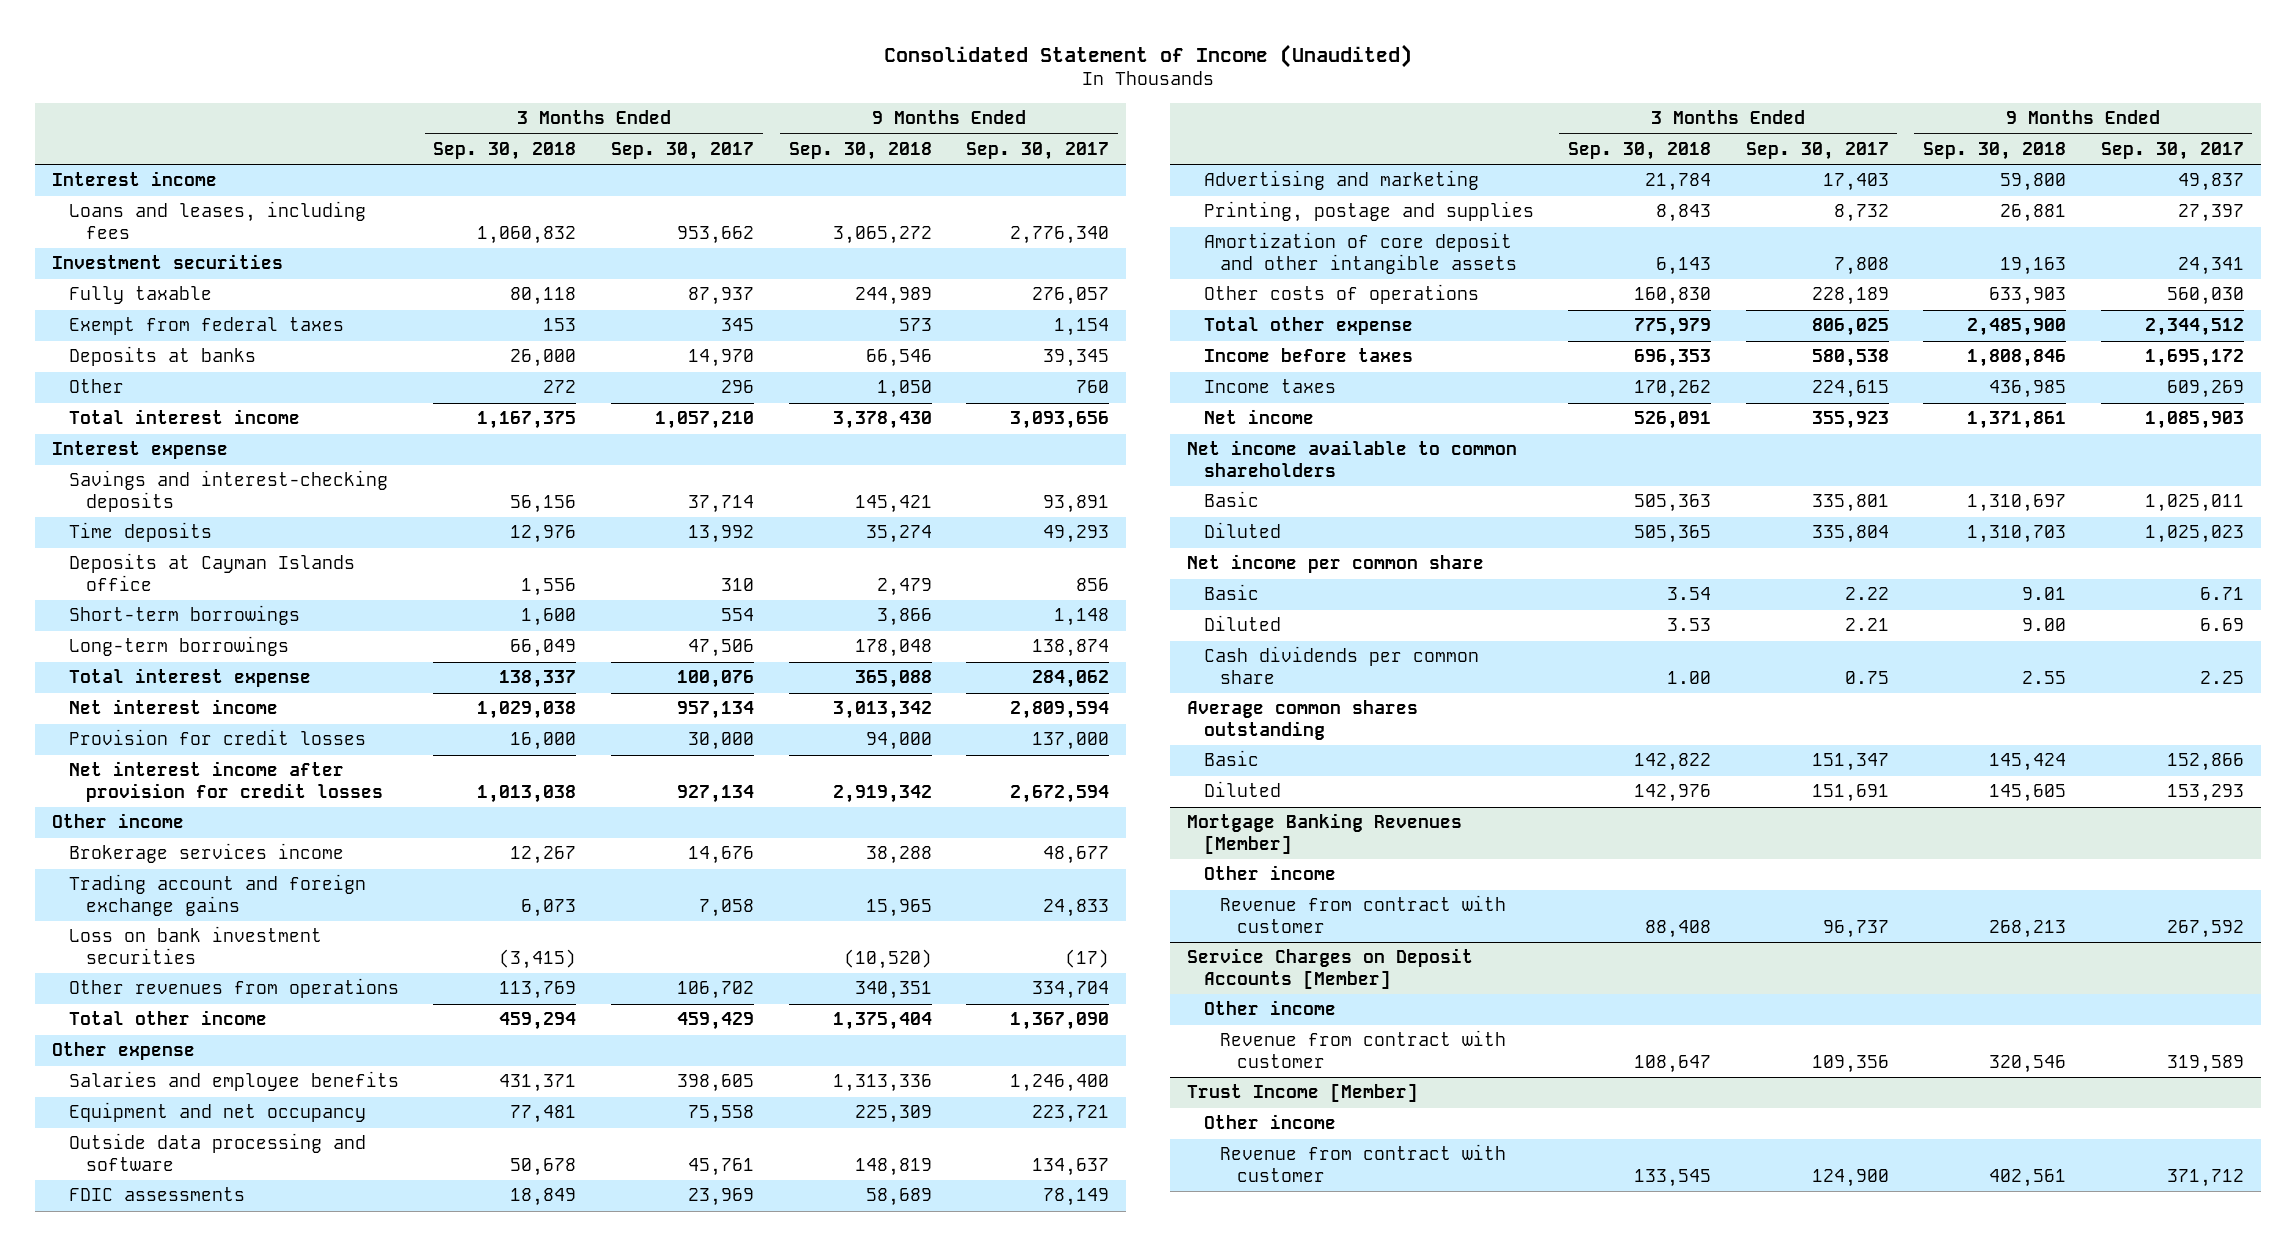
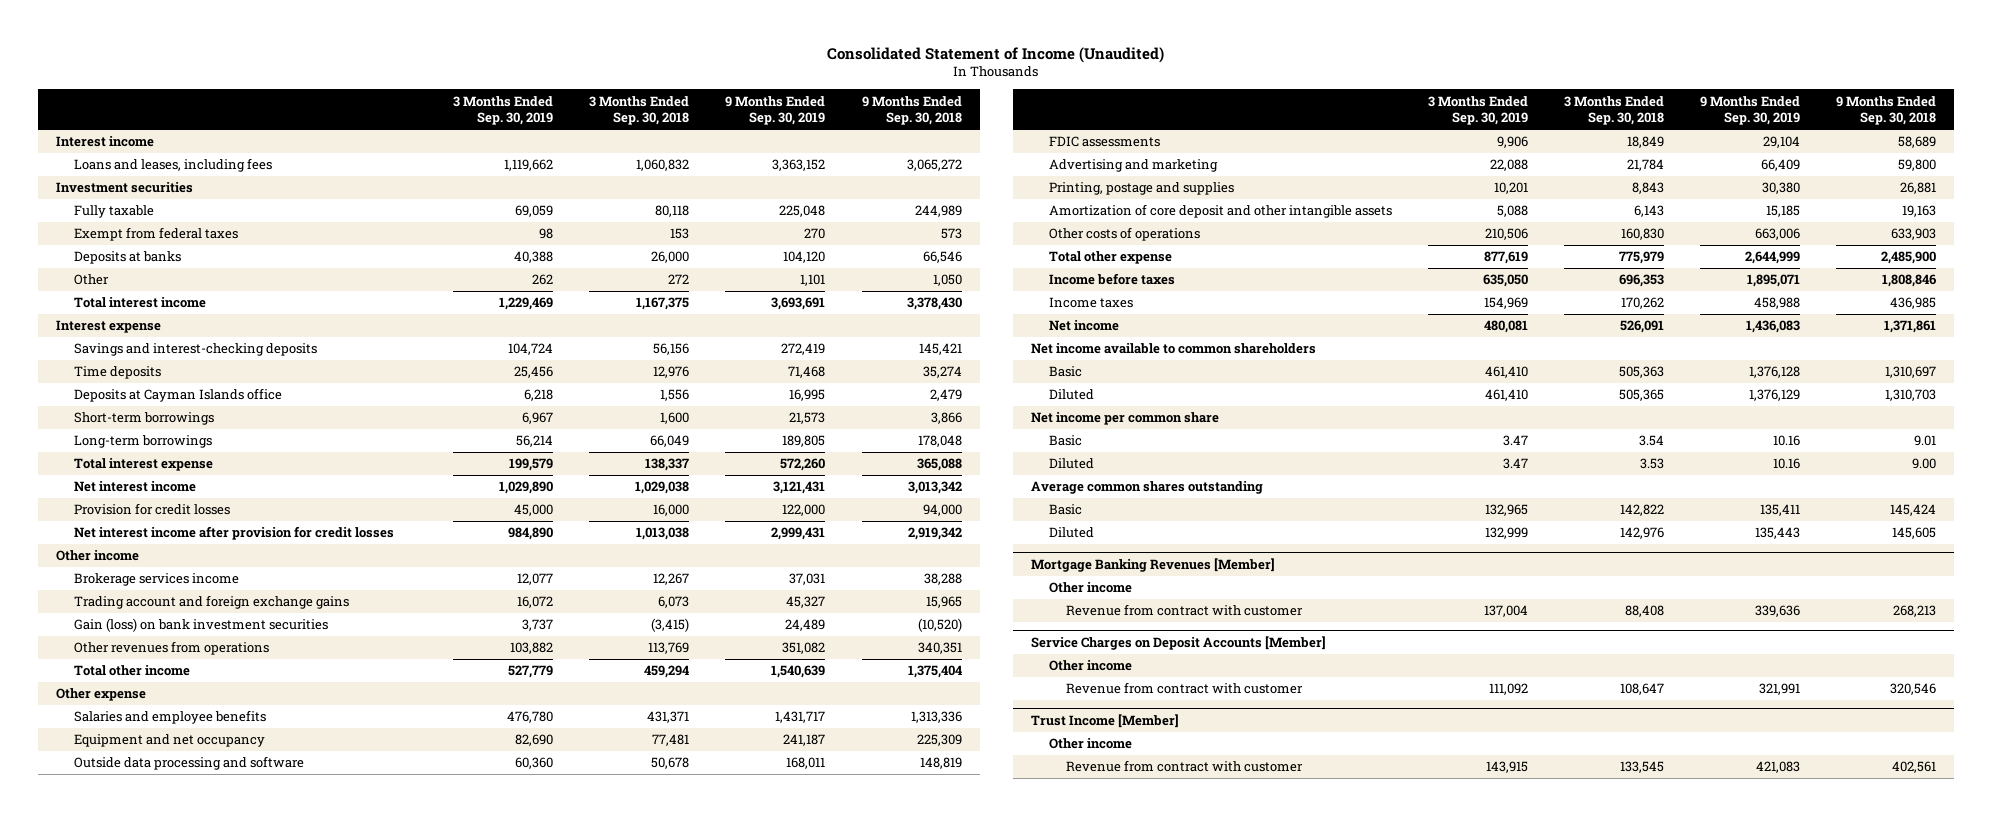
[611,142,755,161] Sep. 30, 2017 -> none
[966,142,1110,161] Sep. 30, 2017 -> none
none -> [453,95,554,126] 3 Months Ended Sep. 30, 2019
none -> [725,95,826,126] 9 Months Ended Sep. 30, 2019
[68,926,322,964] Loss on bank investment securities -> [74,618,329,633] Gain (loss) on bank investment securities
[1203,646,1479,684] Cash dividends per common share -> none

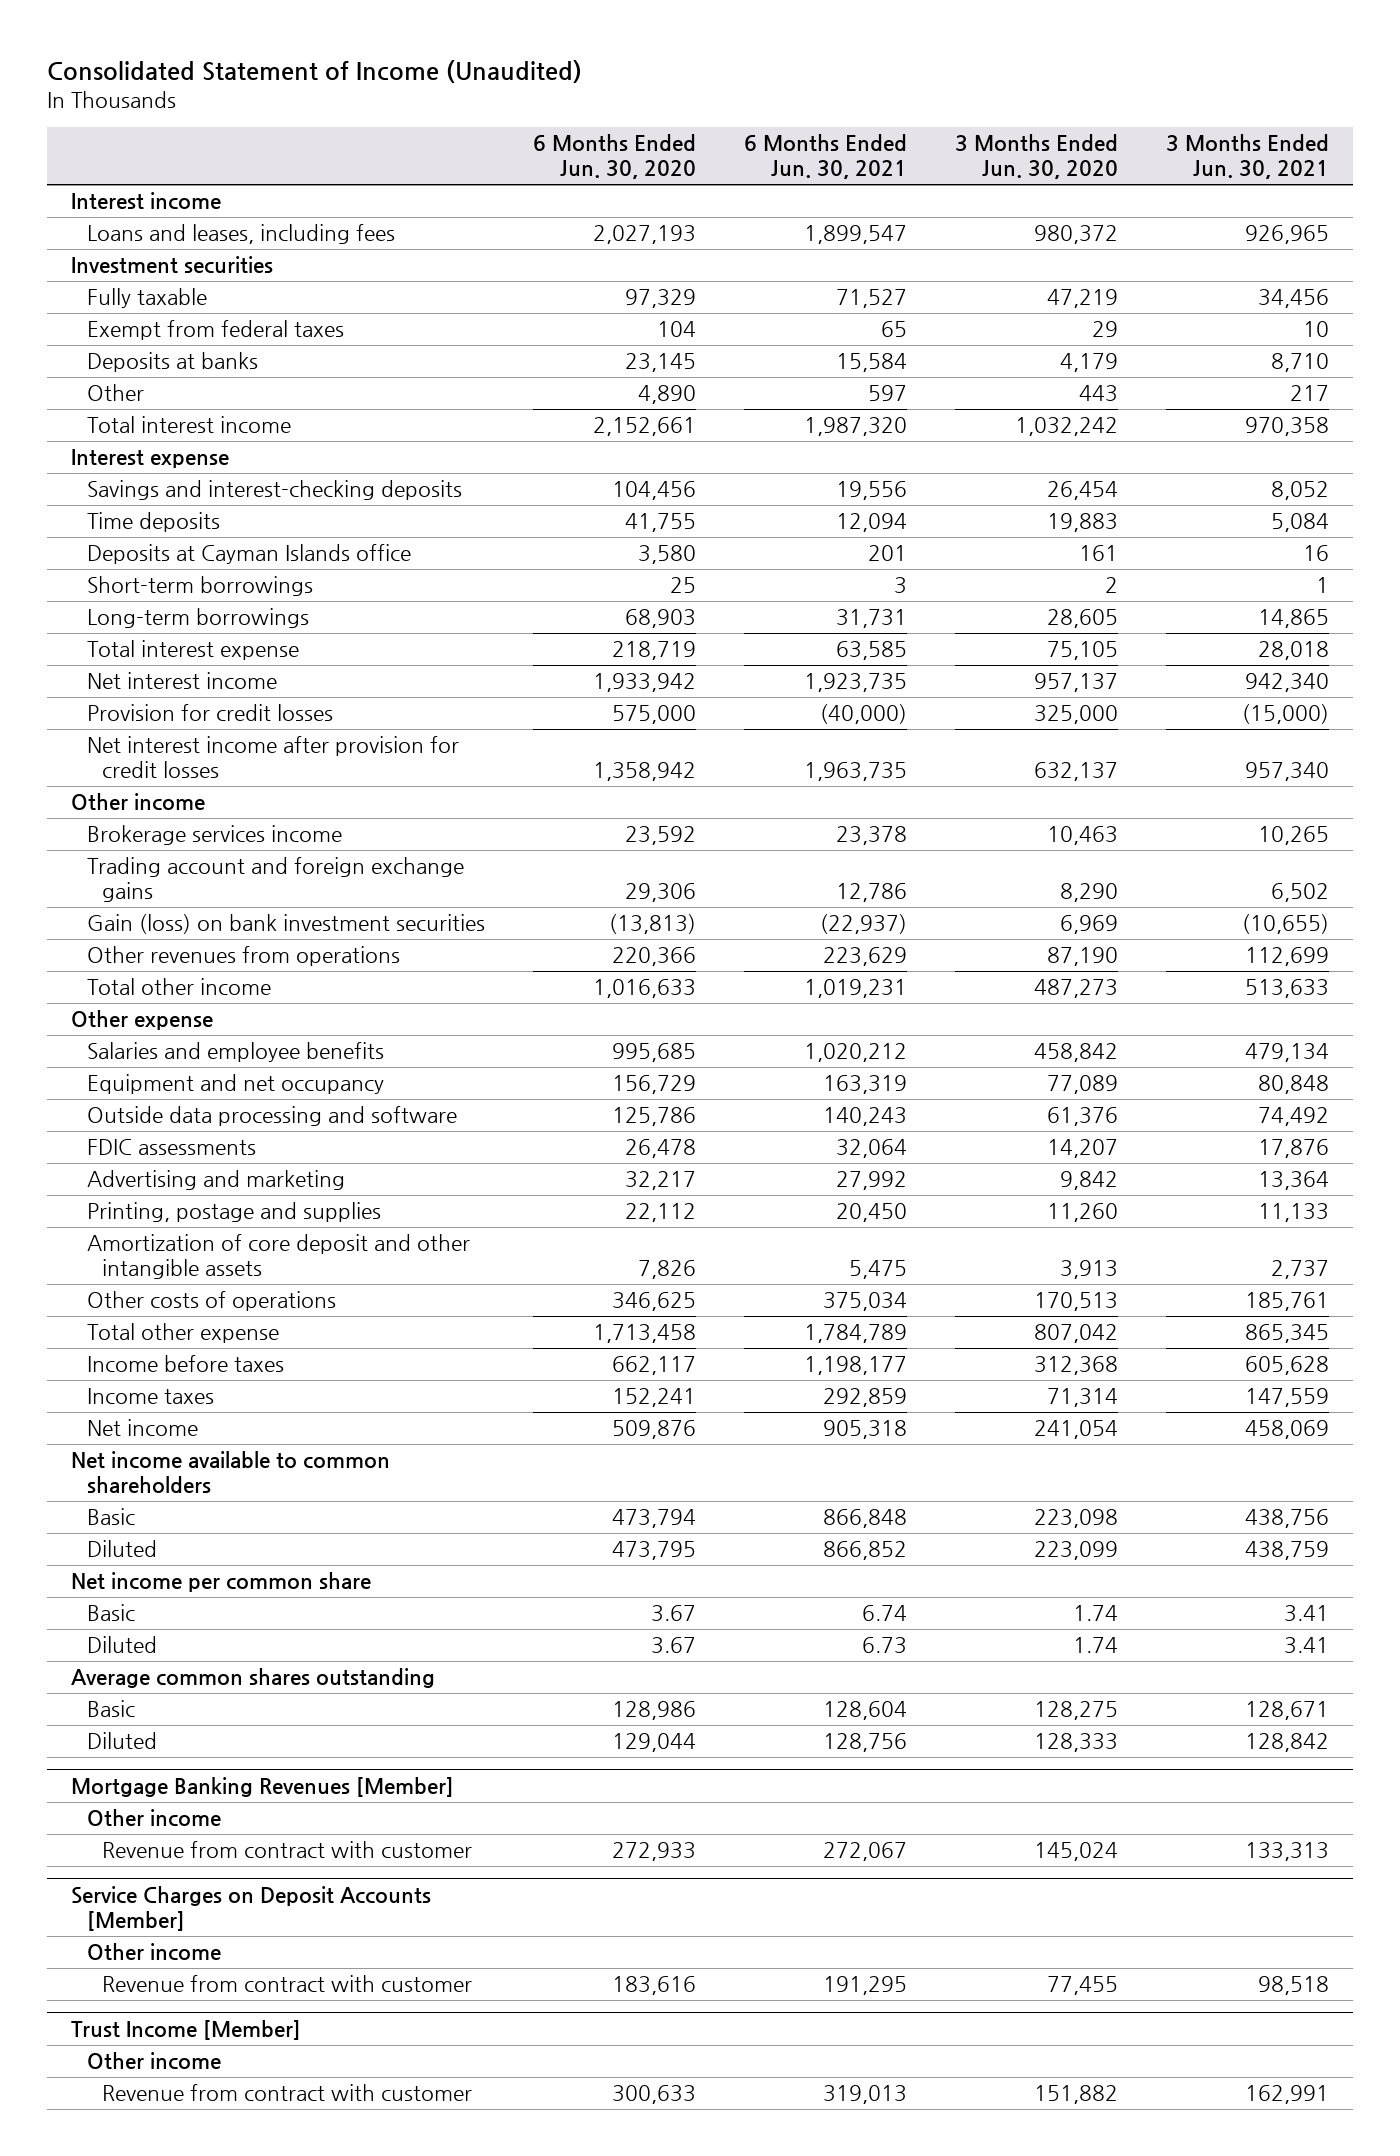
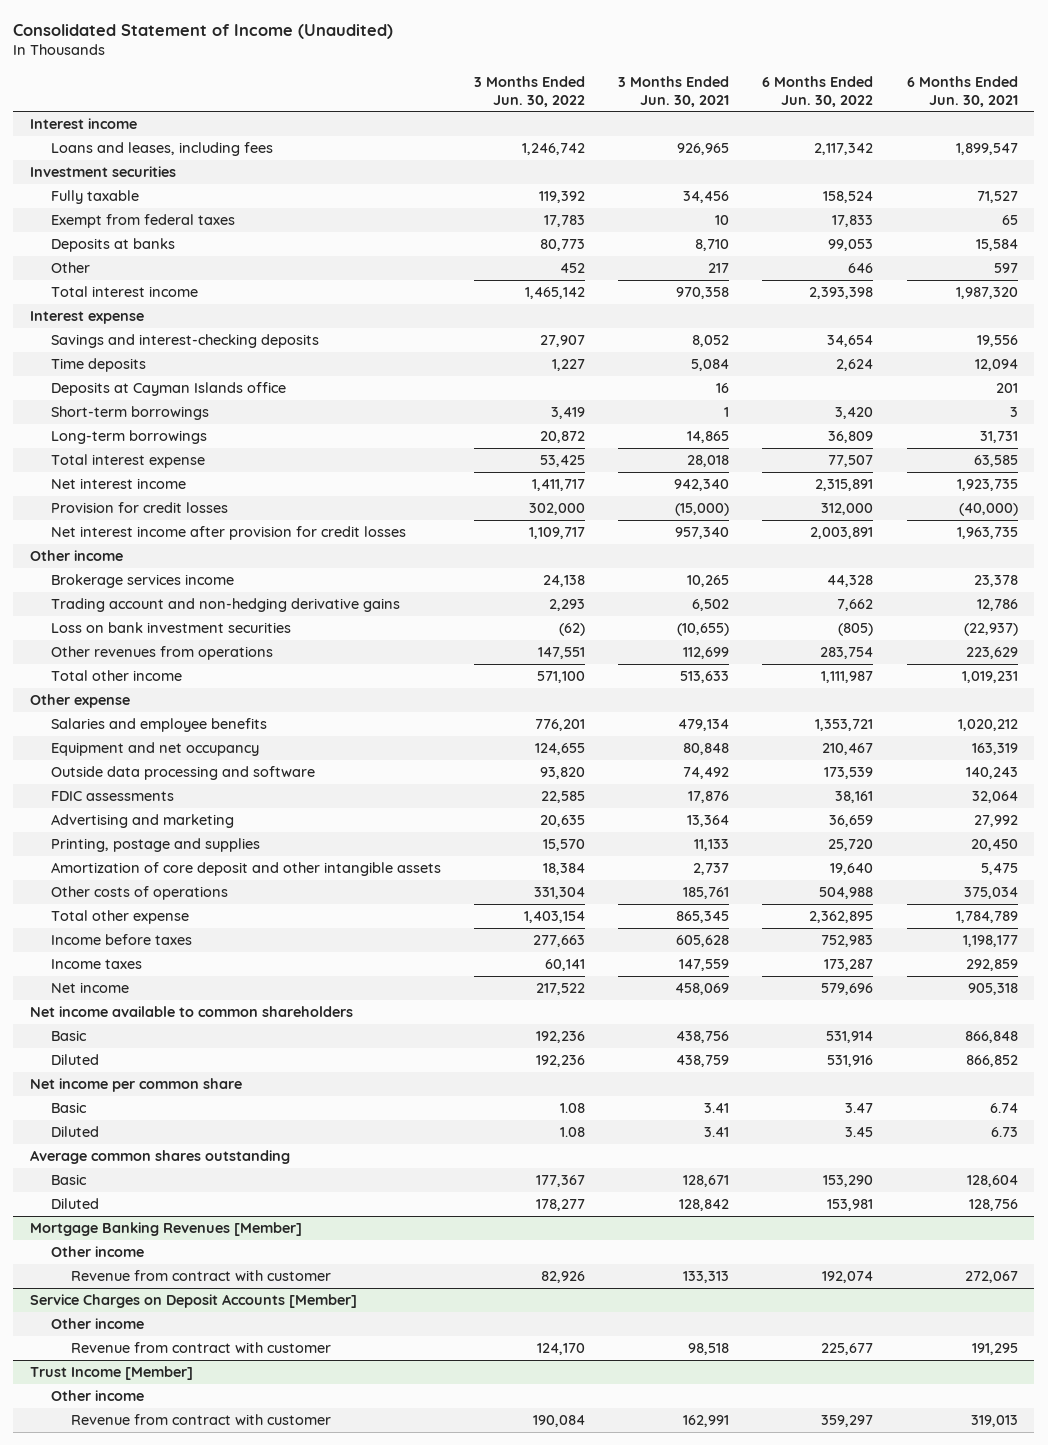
[532,134,696,180] 6 Months Ended Jun. 30, 2020 -> none
[954,134,1118,180] 3 Months Ended Jun. 30, 2020 -> none
none -> [473,75,585,107] 3 Months Ended Jun. 30, 2022
none -> [762,75,874,107] 6 Months Ended Jun. 30, 2022
[86,857,464,903] Trading account and foreign exchange gains -> [50,597,400,612] Trading account and non-hedging derivative gains
[86,914,485,935] Gain (loss) on bank investment securities -> [50,621,291,633] Loss on bank investment securities

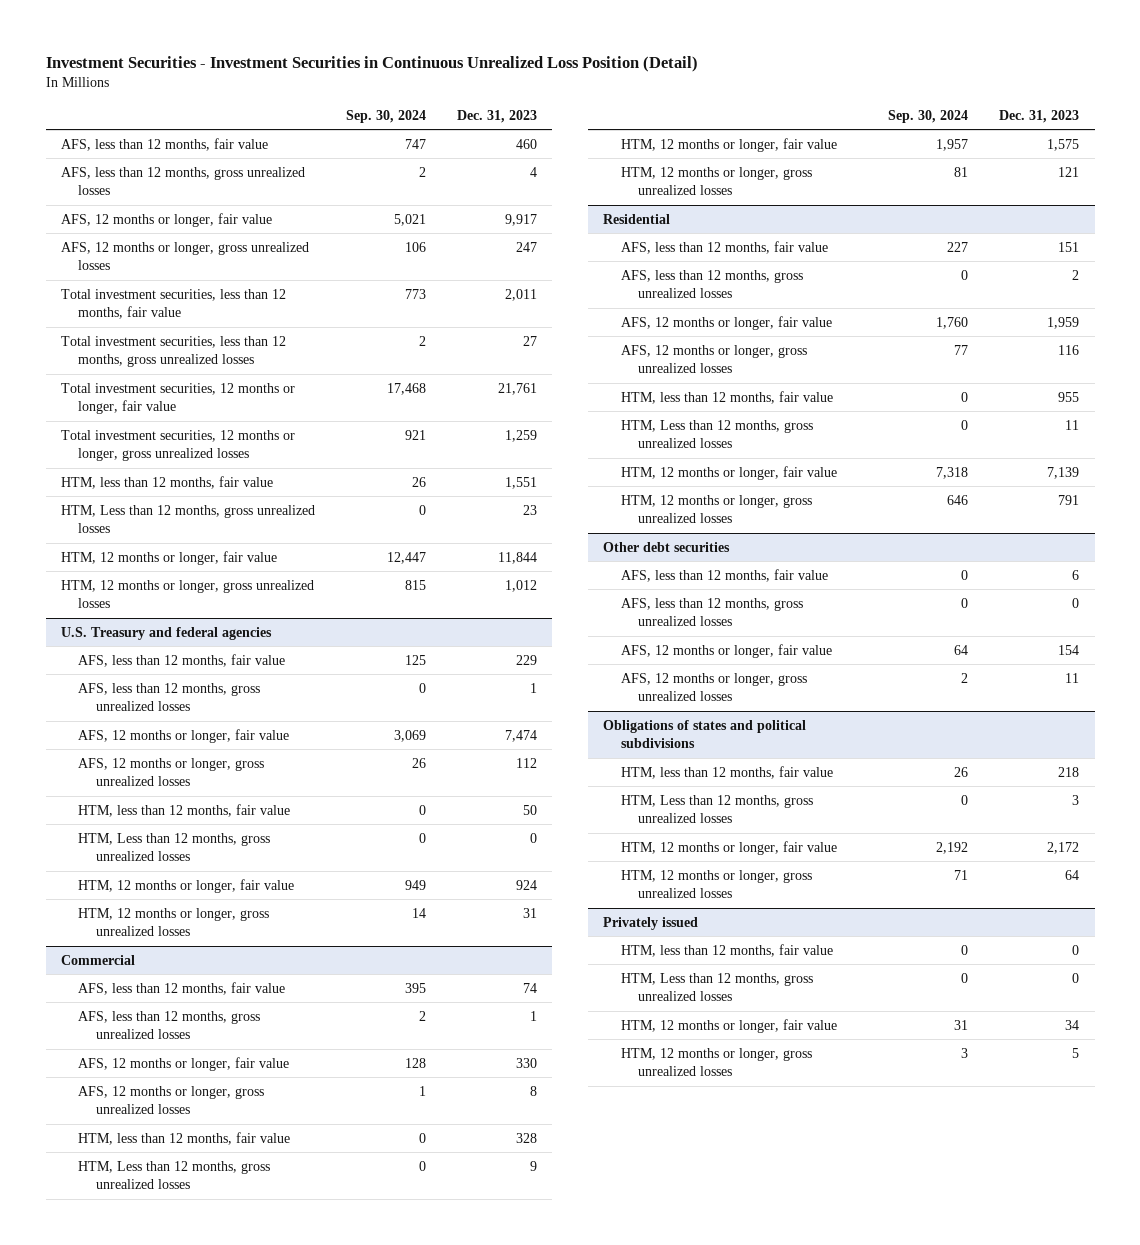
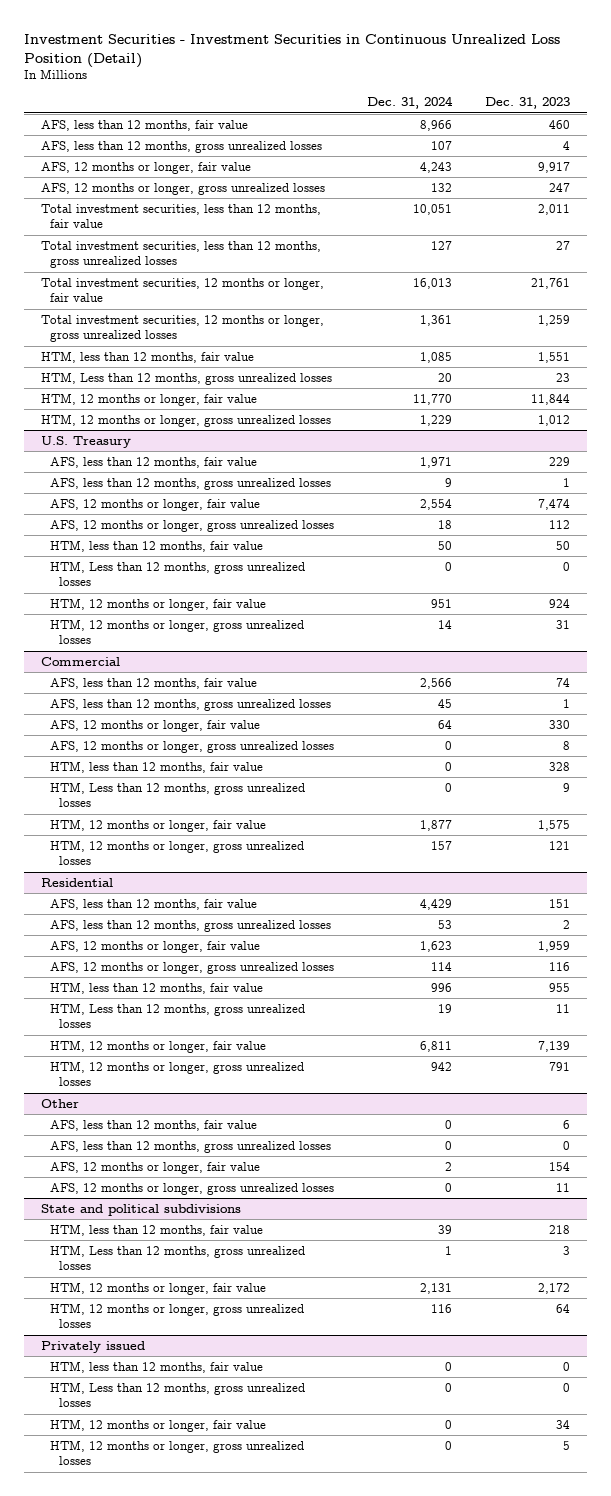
[345,109,426,123] Sep. 30, 2024 -> none
none -> [367,96,454,110] Dec. 31, 2024
[60,626,272,640] U.S. Treasury and federal agencies -> [41,435,132,448] U.S. Treasury
[603,541,731,552] Other debt securities -> [41,1098,80,1108] Other
[603,719,807,749] Obligations of states and political subdivisions -> [41,1203,242,1216] State and political subdivisions

